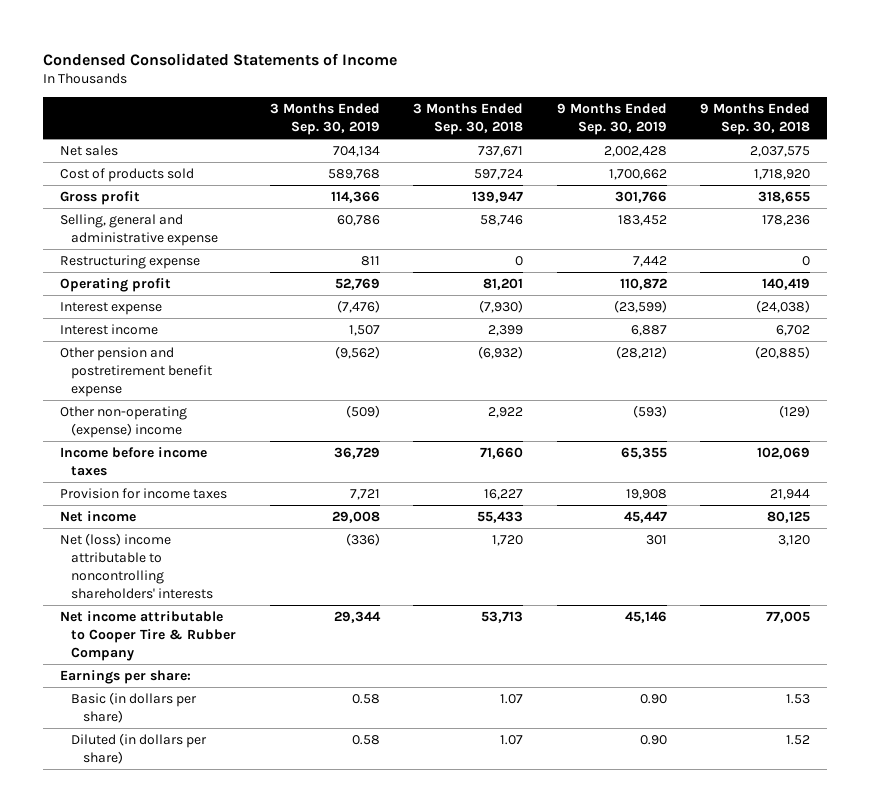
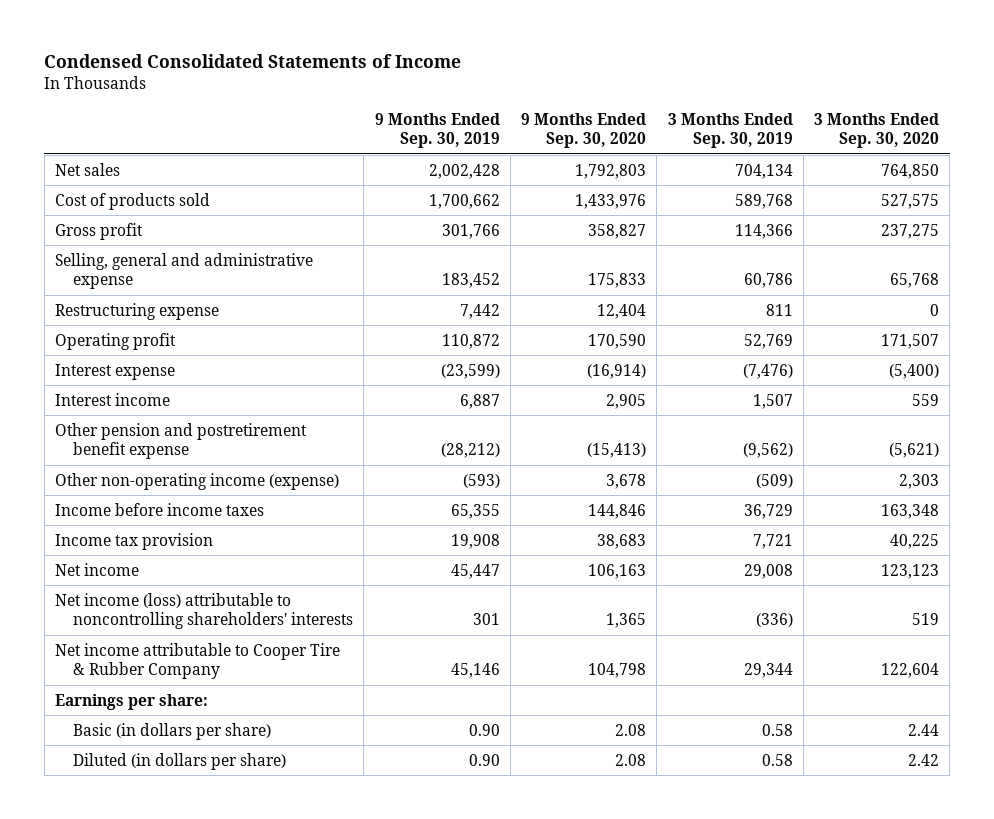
[413,103,524,135] 3 Months Ended Sep. 30, 2018 -> none
[700,103,811,135] 9 Months Ended Sep. 30, 2018 -> none
none -> [521,112,647,149] 9 Months Ended Sep. 30, 2020
none -> [814,112,940,149] 3 Months Ended Sep. 30, 2020
[59,405,187,438] Other non-operating (expense) income -> [54,472,339,490] Other non-operating income (expense)
[59,487,227,499] Provision for income taxes -> [54,532,213,550] Income tax provision
[59,532,214,599] Net (loss) income attributable to noncontrolling shareholders' interests -> [54,592,354,630] Net income (loss) attributable to noncontrolling shareholders' interests

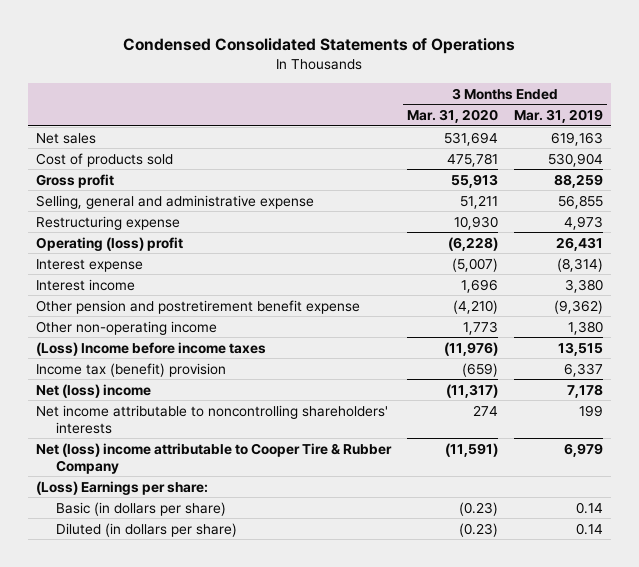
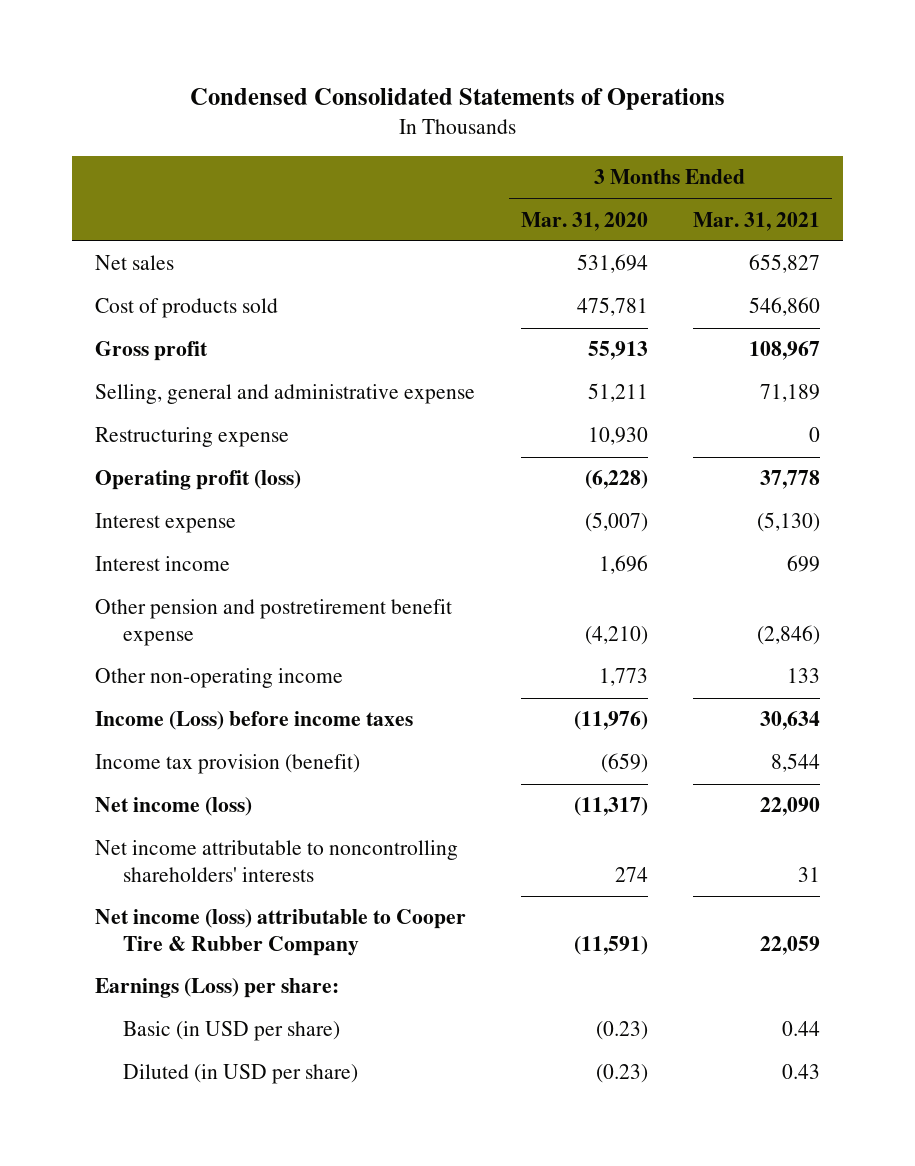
[513,109,603,124] Mar. 31, 2019 -> none
none -> [693,211,821,231] Mar. 31, 2021
[35,236,183,251] Operating (loss) profit -> [94,470,301,491] Operating profit (loss)
[35,341,266,356] (Loss) Income before income taxes -> [94,711,413,731] Income (Loss) before income taxes
[35,362,226,377] Income tax (benefit) provision -> [94,754,360,775] Income tax provision (benefit)
[35,383,151,398] Net (loss) income -> [94,797,252,817] Net income (loss)
[35,442,392,474] Net (loss) income attributable to Cooper Tire & Rubber Company -> [94,909,466,957] Net income (loss) attributable to Cooper Tire & Rubber Company
[35,480,208,495] (Loss) Earnings per share: -> [94,978,339,999] Earnings (Loss) per share:
[56,501,227,516] Basic (in dollars per share) -> [122,1021,340,1042] Basic (in USD per share)
[56,522,238,537] Diluted (in dollars per share) -> [122,1064,358,1085] Diluted (in USD per share)

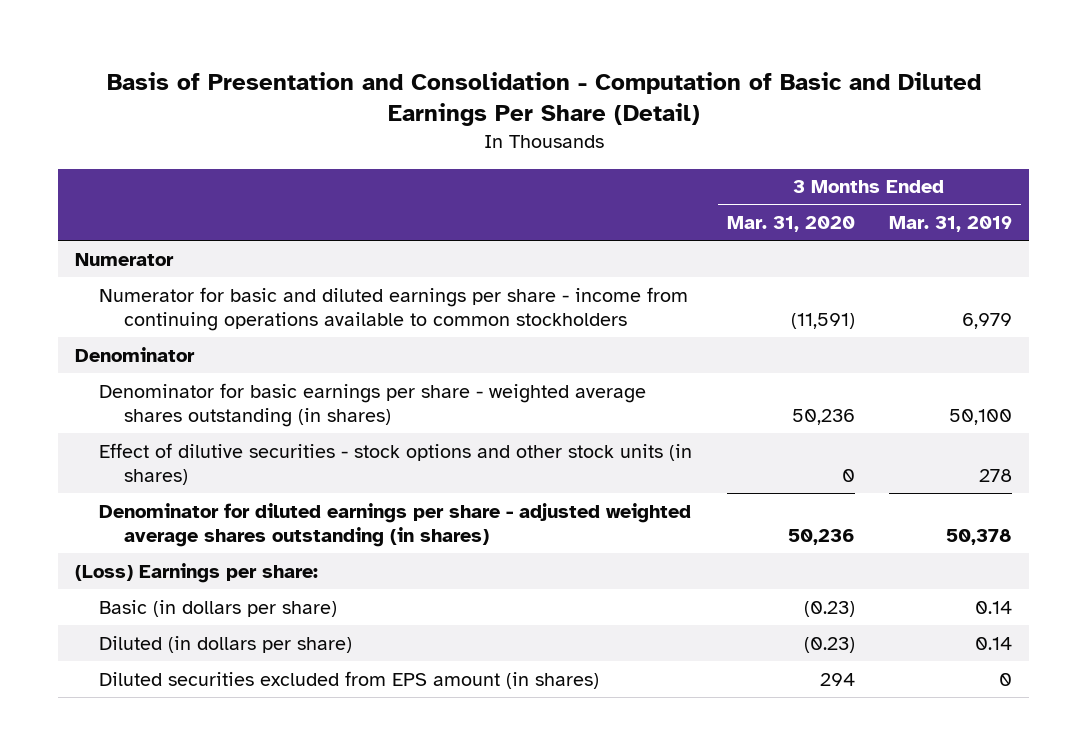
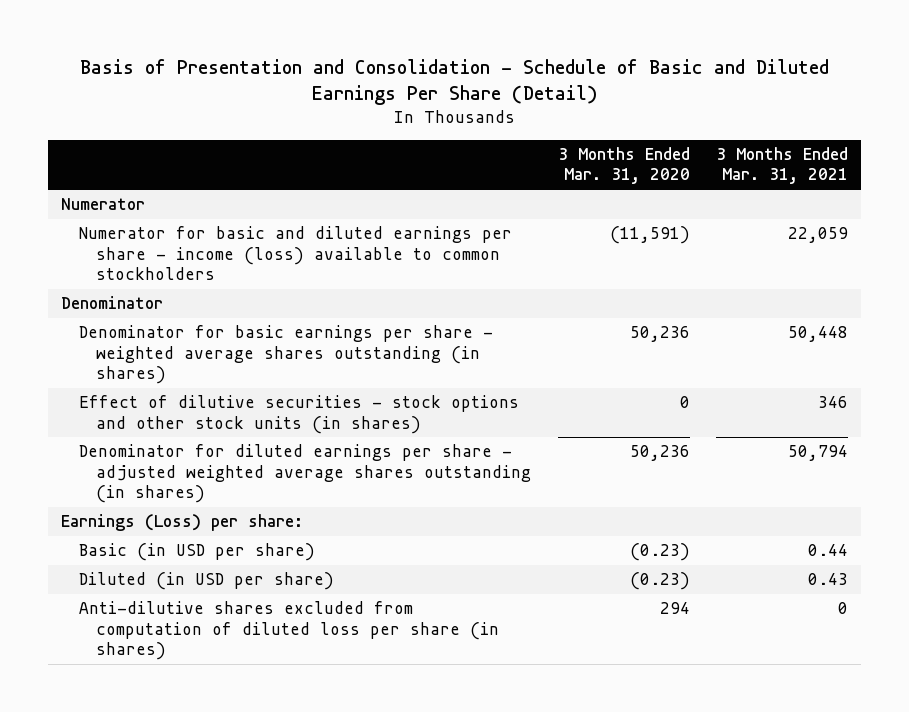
[106,71,981,127] Basis of Presentation and Consolidation - Computation of Basic and Diluted Earnings Per Share (Detail) -> [79,59,829,106] Basis of Presentation and Consolidation - Schedule of Basic and Diluted Earnings Per Share (Detail)
[889,216,1013,233] Mar. 31, 2019 -> none
none -> [715,147,848,185] 3 Months Ended Mar. 31, 2021
[99,286,689,331] Numerator for basic and diluted earnings per share - income from continuing operations available to common stockholders -> [78,226,512,280] Numerator for basic and diluted earnings per share - income (loss) available to common stockholders
[75,562,319,583] (Loss) Earnings per share: -> [61,514,304,532] Earnings (Loss) per share:
[99,599,338,617] Basic (in dollars per share) -> [78,543,315,562] Basic (in USD per share)
[99,635,353,653] Diluted (in dollars per share) -> [78,572,334,591] Diluted (in USD per share)
[99,670,600,689] Diluted securities excluded from EPS amount (in shares) -> [78,601,500,660] Anti-dilutive shares excluded from computation of diluted loss per share (in shares)

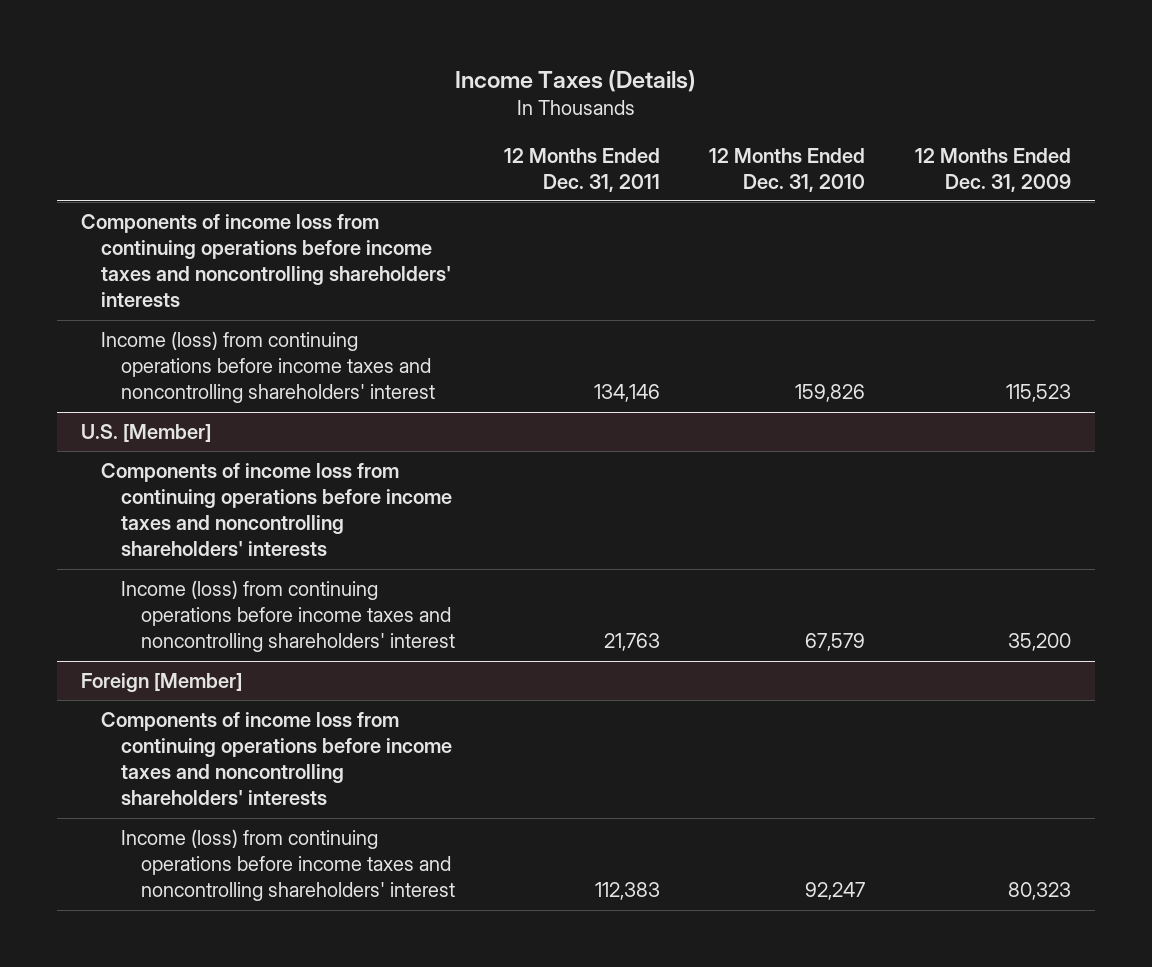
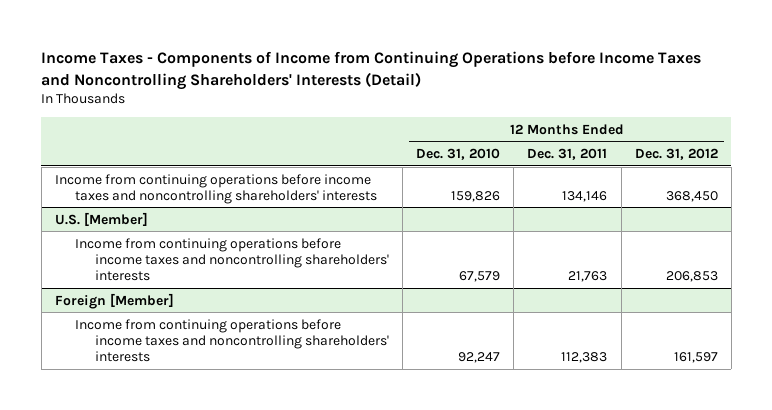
[454,69,696,92] Income Taxes (Details) -> [41,50,702,90] Income Taxes - Components of Income from Continuing Operations before Income Taxes and Noncontrolling Shareholders' Interests (Detail)
[914,147,1071,192] 12 Months Ended Dec. 31, 2009 -> none
none -> [634,148,718,161] Dec. 31, 2012
[81,214,452,308] Components of income loss from continuing operations before income taxes and noncontrolling shareholders' interests -> none
[101,331,435,404] Income (loss) from continuing operations before income taxes and noncontrolling shareholders' interest -> [54,173,377,204] Income from continuing operations before income taxes and noncontrolling shareholders' interests
[101,463,452,557] Components of income loss from continuing operations before income taxes and noncontrolling shareholders' interests -> none
[120,580,455,653] Income (loss) from continuing operations before income taxes and noncontrolling shareholders' interest -> [74,237,390,281] Income from continuing operations before income taxes and noncontrolling shareholders' interests
[101,712,452,806] Components of income loss from continuing operations before income taxes and noncontrolling shareholders' interests -> none
[120,829,455,902] Income (loss) from continuing operations before income taxes and noncontrolling shareholders' interest -> [74,318,390,362] Income from continuing operations before income taxes and noncontrolling shareholders' interests

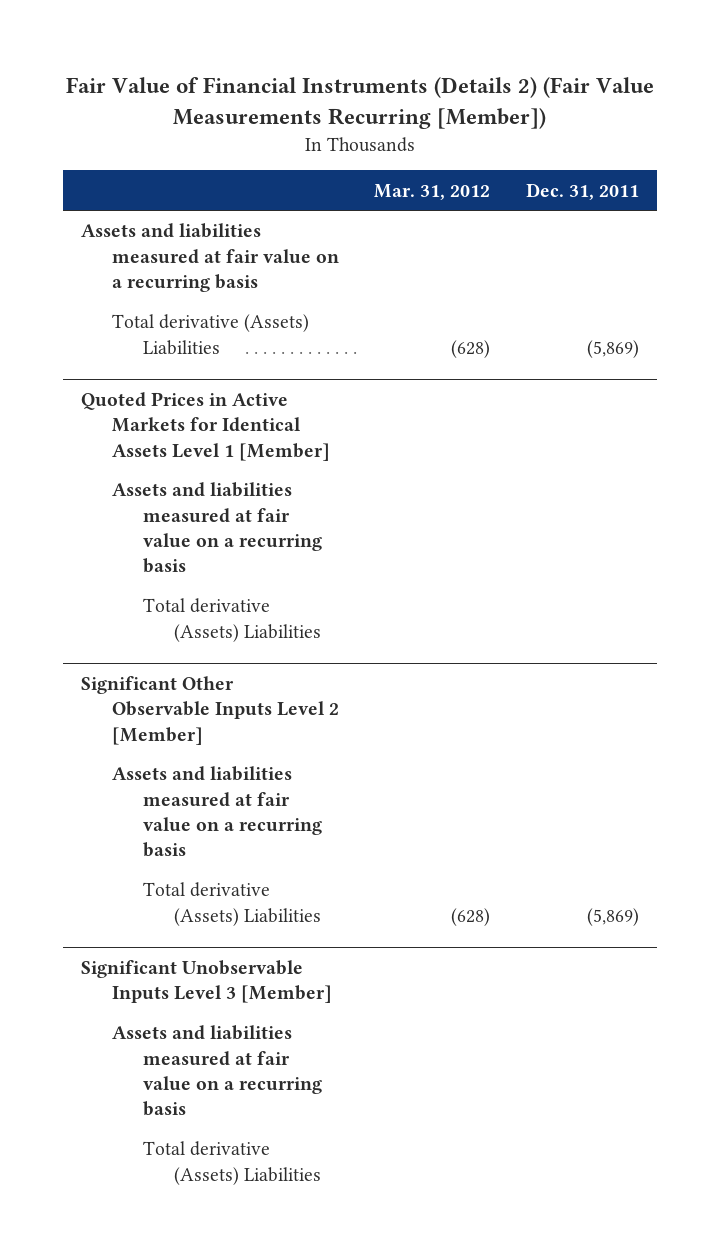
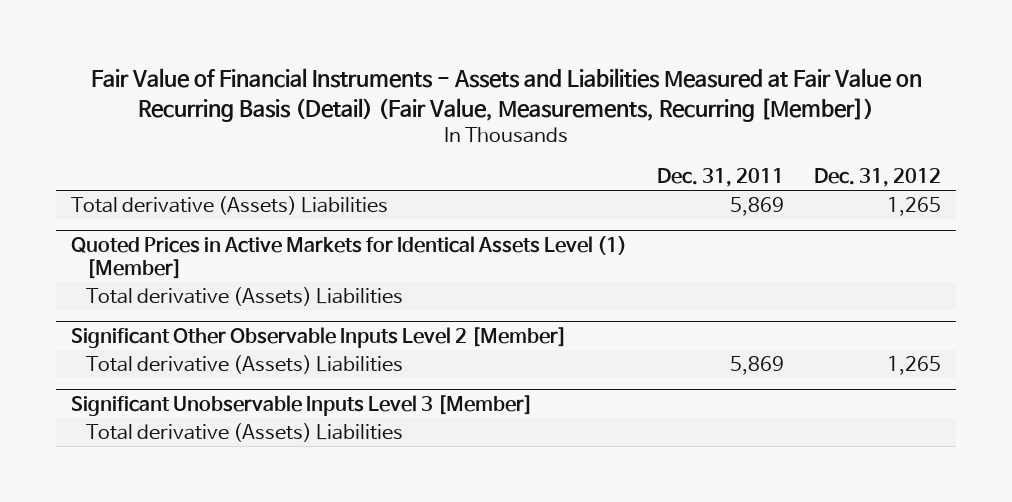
[65,77,654,130] Fair Value of Financial Instruments (Details 2) (Fair Value Measurements Recurring [Member]) -> [91,68,923,123] Fair Value of Financial Instruments - Assets and Liabilities Measured at Fair Value on Recurring Basis (Detail) (Fair Value, Measurements, Recurring [Member])
[374,183,491,200] Mar. 31, 2012 -> none
none -> [813,167,941,187] Dec. 31, 2012
[80,223,339,293] Assets and liabilities measured at fair value on a recurring basis -> none
[111,482,323,574] Assets and liabilities measured at fair value on a recurring basis -> none
[587,339,640,358] (5,869) -> [730,197,785,217] 5,869
[80,392,330,461] Quoted Prices in Active Markets for Identical Assets Level 1 [Member] -> [71,235,628,279] Quoted Prices in Active Markets for Identical Assets Level (1) [Member]
[111,766,323,858] Assets and liabilities measured at fair value on a recurring basis -> none
[587,907,640,926] (5,869) -> [730,356,785,376] 5,869
[111,1025,323,1117] Assets and liabilities measured at fair value on a recurring basis -> none

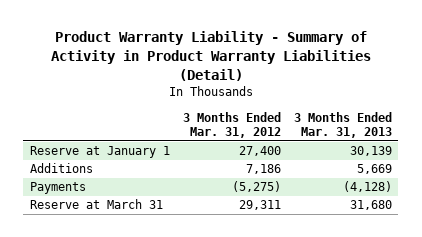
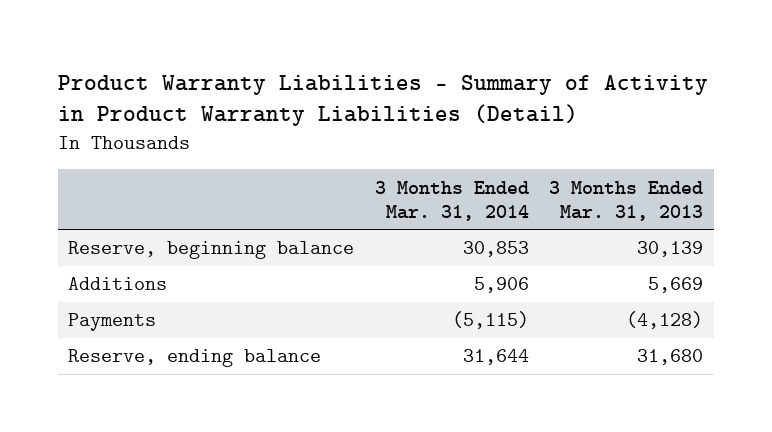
[50,31,371,81] Product Warranty Liability - Summary of Activity in Product Warranty Liabilities (Detail) -> [58,74,709,127] Product Warranty Liabilities - Summary of Activity in Product Warranty Liabilities (Detail)
[182,111,281,139] 3 Months Ended Mar. 31, 2012 -> none
none -> [374,180,529,221] 3 Months Ended Mar. 31, 2014
[29,146,170,159] Reserve at January 1 -> [68,241,355,260] Reserve, beginning balance
[29,199,163,210] Reserve at March 31 -> [68,349,322,368] Reserve, ending balance

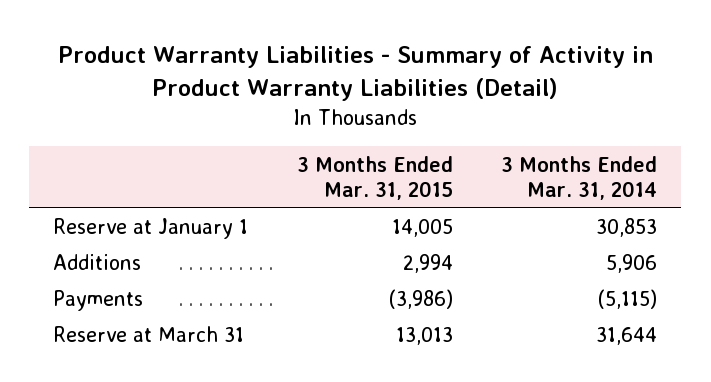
[549,180,704,221] 3 Months Ended Mar. 31, 2013 -> none
none -> [296,155,453,200] 3 Months Ended Mar. 31, 2015
[68,241,355,260] Reserve, beginning balance -> [53,218,249,240] Reserve at January 1
[68,349,322,368] Reserve, ending balance -> [53,326,245,343] Reserve at March 31

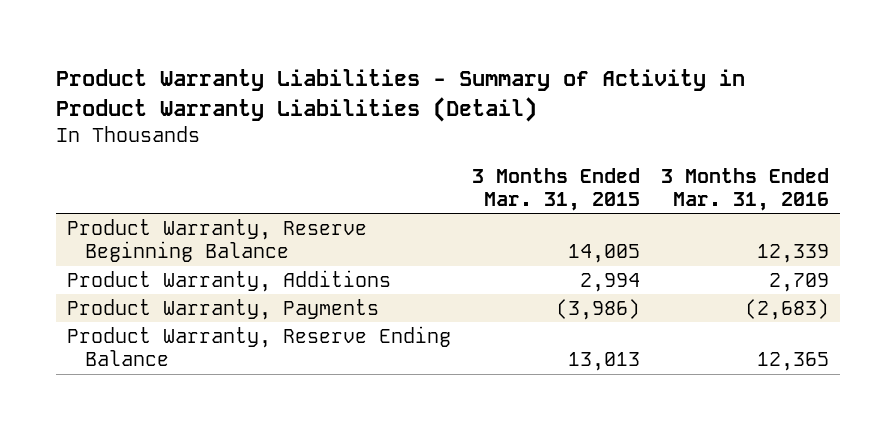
[501,155,658,200] 3 Months Ended Mar. 31, 2014 -> none
none -> [661,167,830,211] 3 Months Ended Mar. 31, 2016
[53,218,249,240] Reserve at January 1 -> [66,219,367,263] Product Warranty, Reserve Beginning Balance
[53,254,142,271] Additions -> [66,270,391,293] Product Warranty, Additions
[53,290,144,312] Payments -> [66,299,379,321] Product Warranty, Payments
[53,326,245,343] Reserve at March 31 -> [66,326,451,367] Product Warranty, Reserve Ending Balance

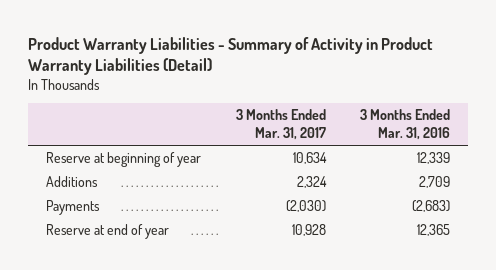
[471,167,640,211] 3 Months Ended Mar. 31, 2015 -> none
none -> [235,109,326,141] 3 Months Ended Mar. 31, 2017
[66,219,367,263] Product Warranty, Reserve Beginning Balance -> [45,151,201,167] Reserve at beginning of year
[66,270,391,293] Product Warranty, Additions -> [45,175,98,187] Additions
[66,299,379,321] Product Warranty, Payments -> [45,199,100,215] Payments
[66,326,451,367] Product Warranty, Reserve Ending Balance -> [45,223,169,239] Reserve at end of year

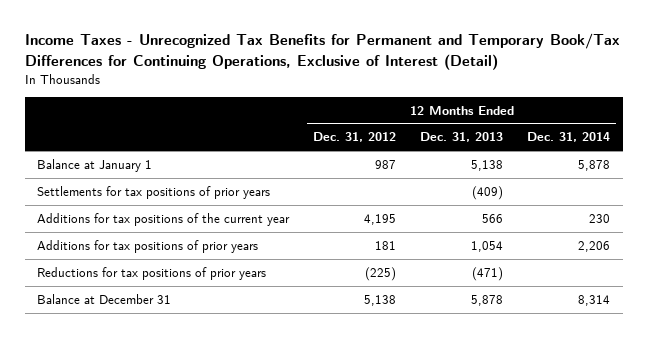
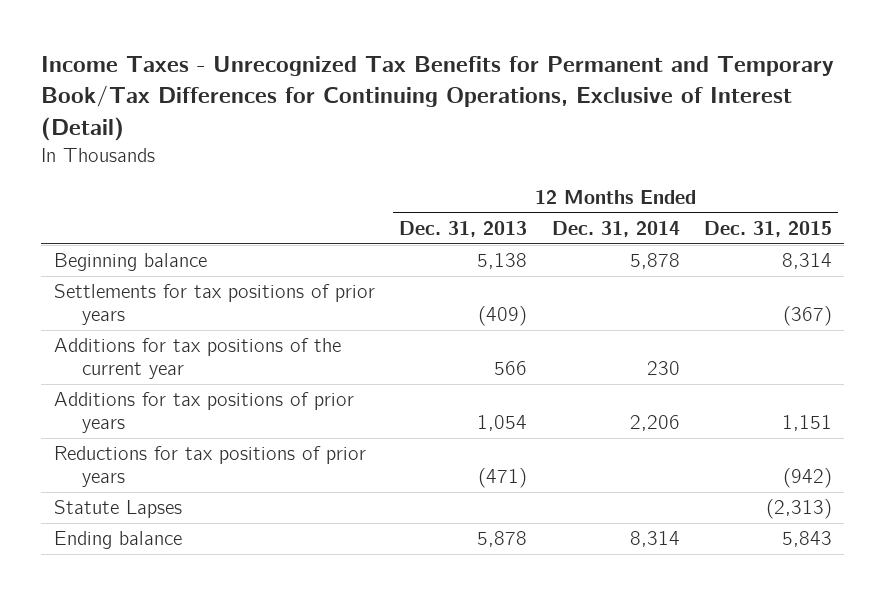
[313,132,397,143] Dec. 31, 2012 -> none
none -> [704,220,833,237] Dec. 31, 2015
[37,158,153,172] Balance at January 1 -> [53,253,207,272] Beginning balance
none -> [53,500,182,519] Statute Lapses
[37,293,172,304] Balance at December 31 -> [53,531,182,550] Ending balance

